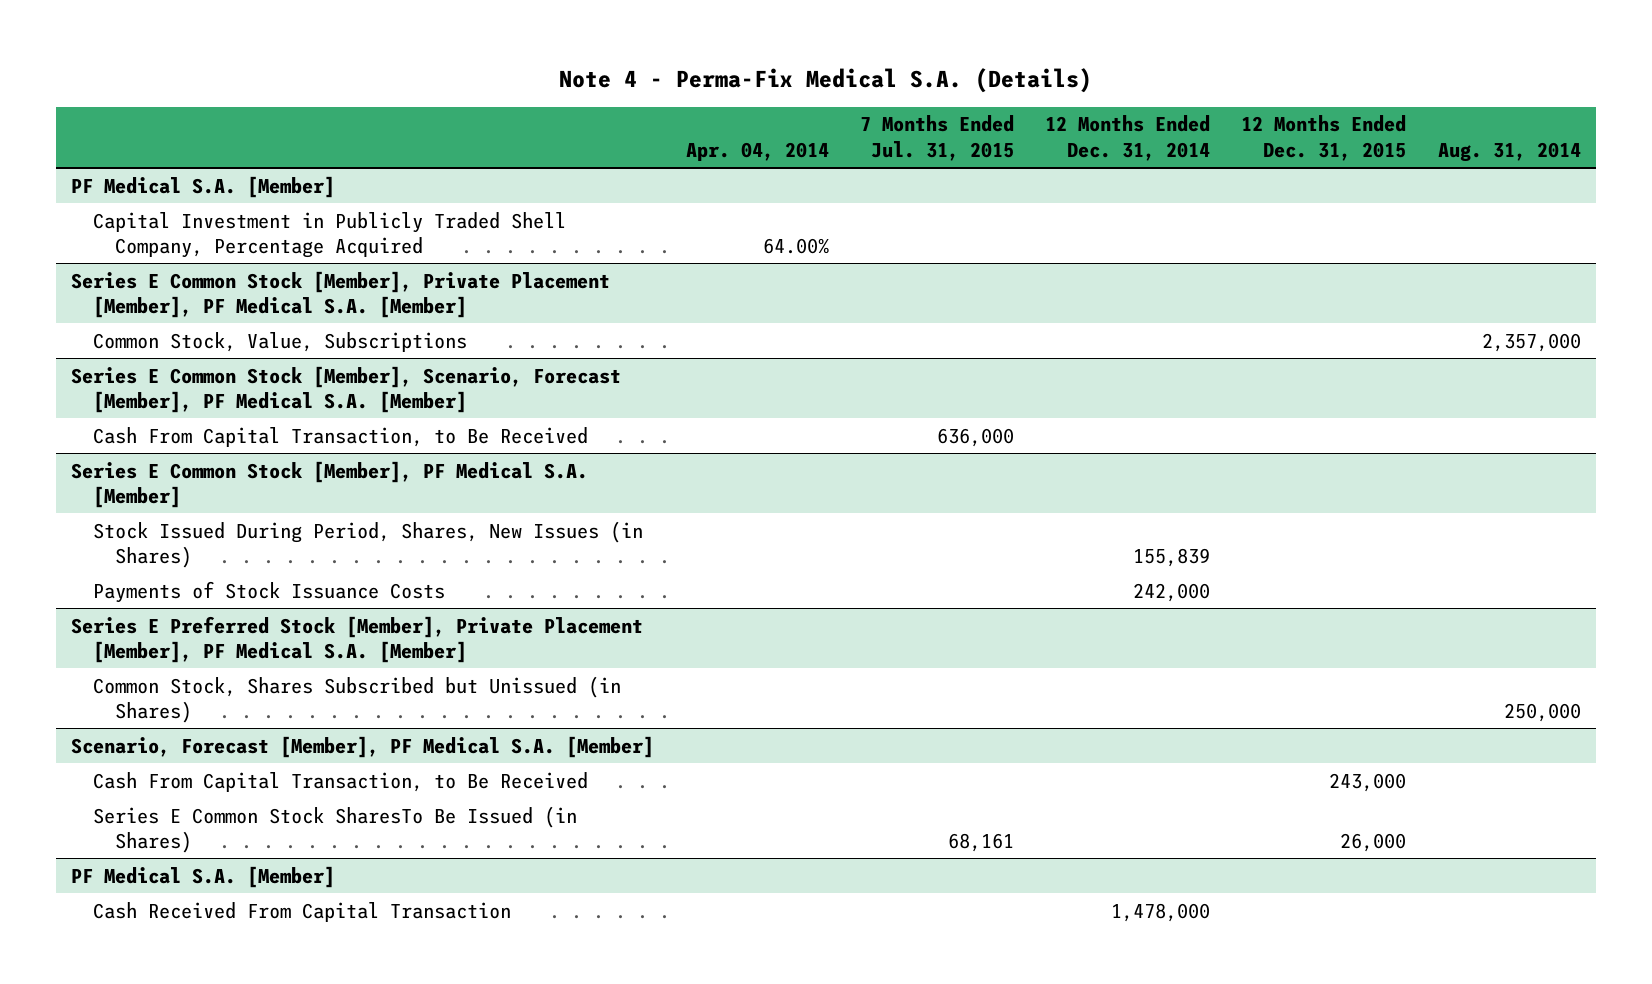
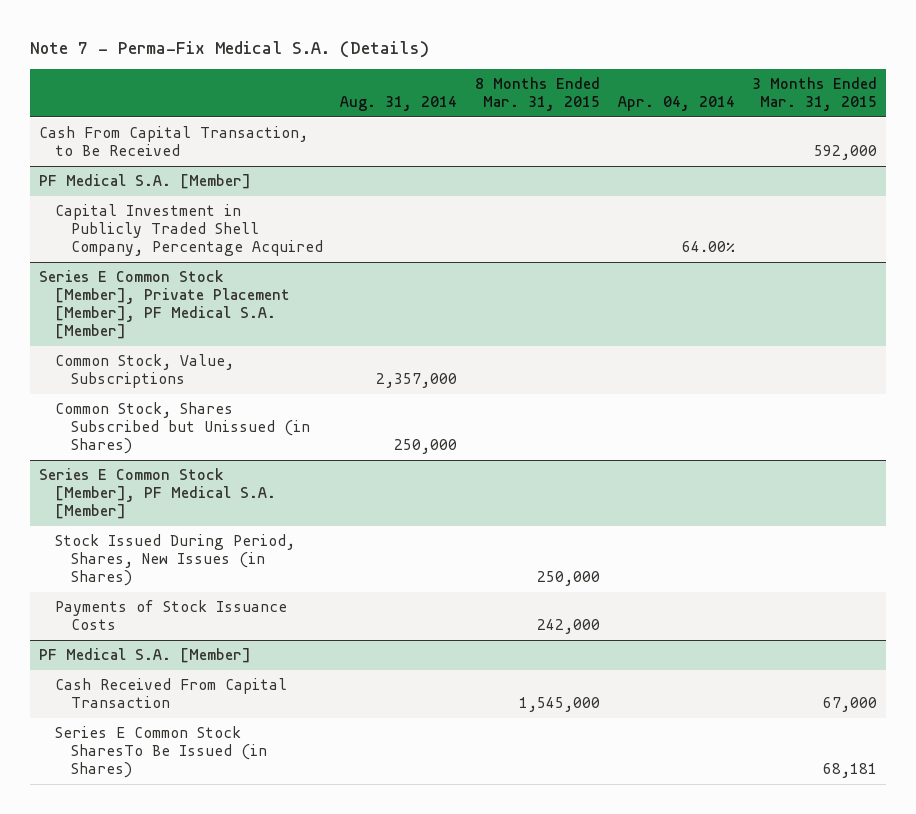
[559,67,1093,93] Note 4 - Perma-Fix Medical S.A. (Details) -> [30,40,430,58] Note 7 - Perma-Fix Medical S.A. (Details)
[859,115,1014,161] 7 Months Ended Jul. 31, 2015 -> none
[1045,115,1211,161] 12 Months Ended Dec. 31, 2014 -> none
[1241,115,1407,161] 12 Months Ended Dec. 31, 2015 -> none
none -> [474,77,600,112] 8 Months Ended Mar. 31, 2015
none -> [752,77,878,112] 3 Months Ended Mar. 31, 2015
none -> [38,126,308,157] Cash From Capital Transaction, to Be Received
[71,365,622,413] Series E Common Stock [Member], Scenario, Forecast [Member], PF Medical S.A. [Member] -> none
[93,426,589,447] Cash From Capital Transaction, to Be Received -> none
none -> [54,402,310,455] Common Stock, Shares Subscribed but Unissued (in Shares)
[71,615,644,663] Series E Preferred Stock [Member], Private Placement [Member], PF Medical S.A. [Member] -> none
[93,675,622,723] Common Stock, Shares Subscribed but Unissued (in Shares) -> none
[71,735,655,758] Scenario, Forecast [Member], PF Medical S.A. [Member] -> none
[93,771,589,792] Cash From Capital Transaction, to Be Received -> none
[93,805,578,853] Series E Common Stock SharesTo Be Issued (in Shares) -> none
none -> [54,726,267,779] Series E Common Stock SharesTo Be Issued (in Shares)

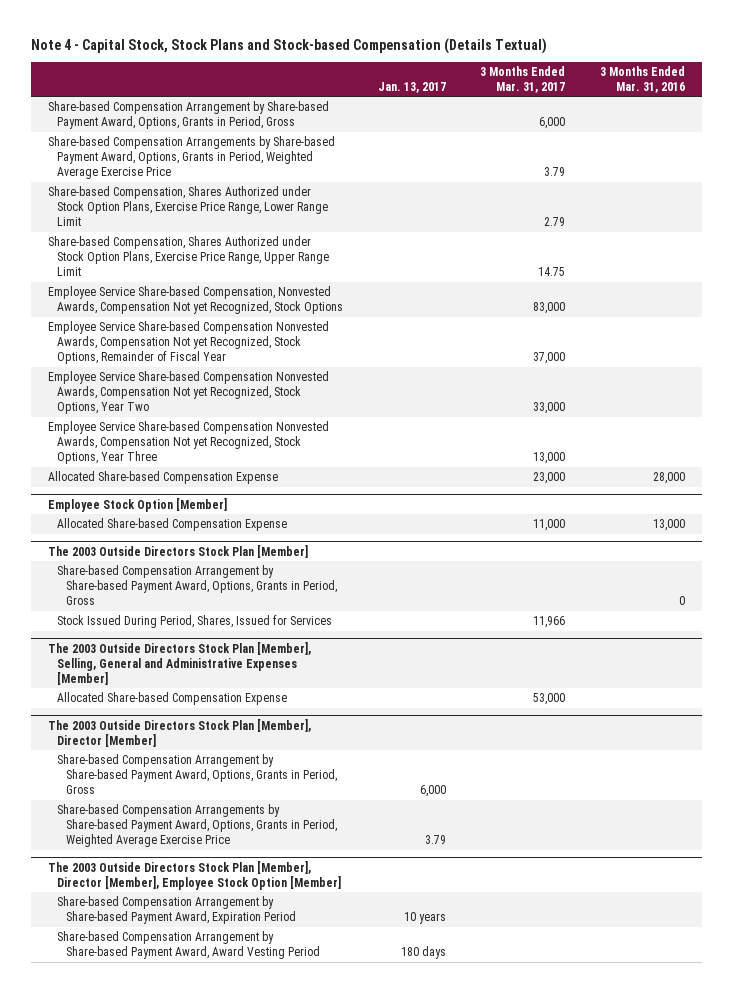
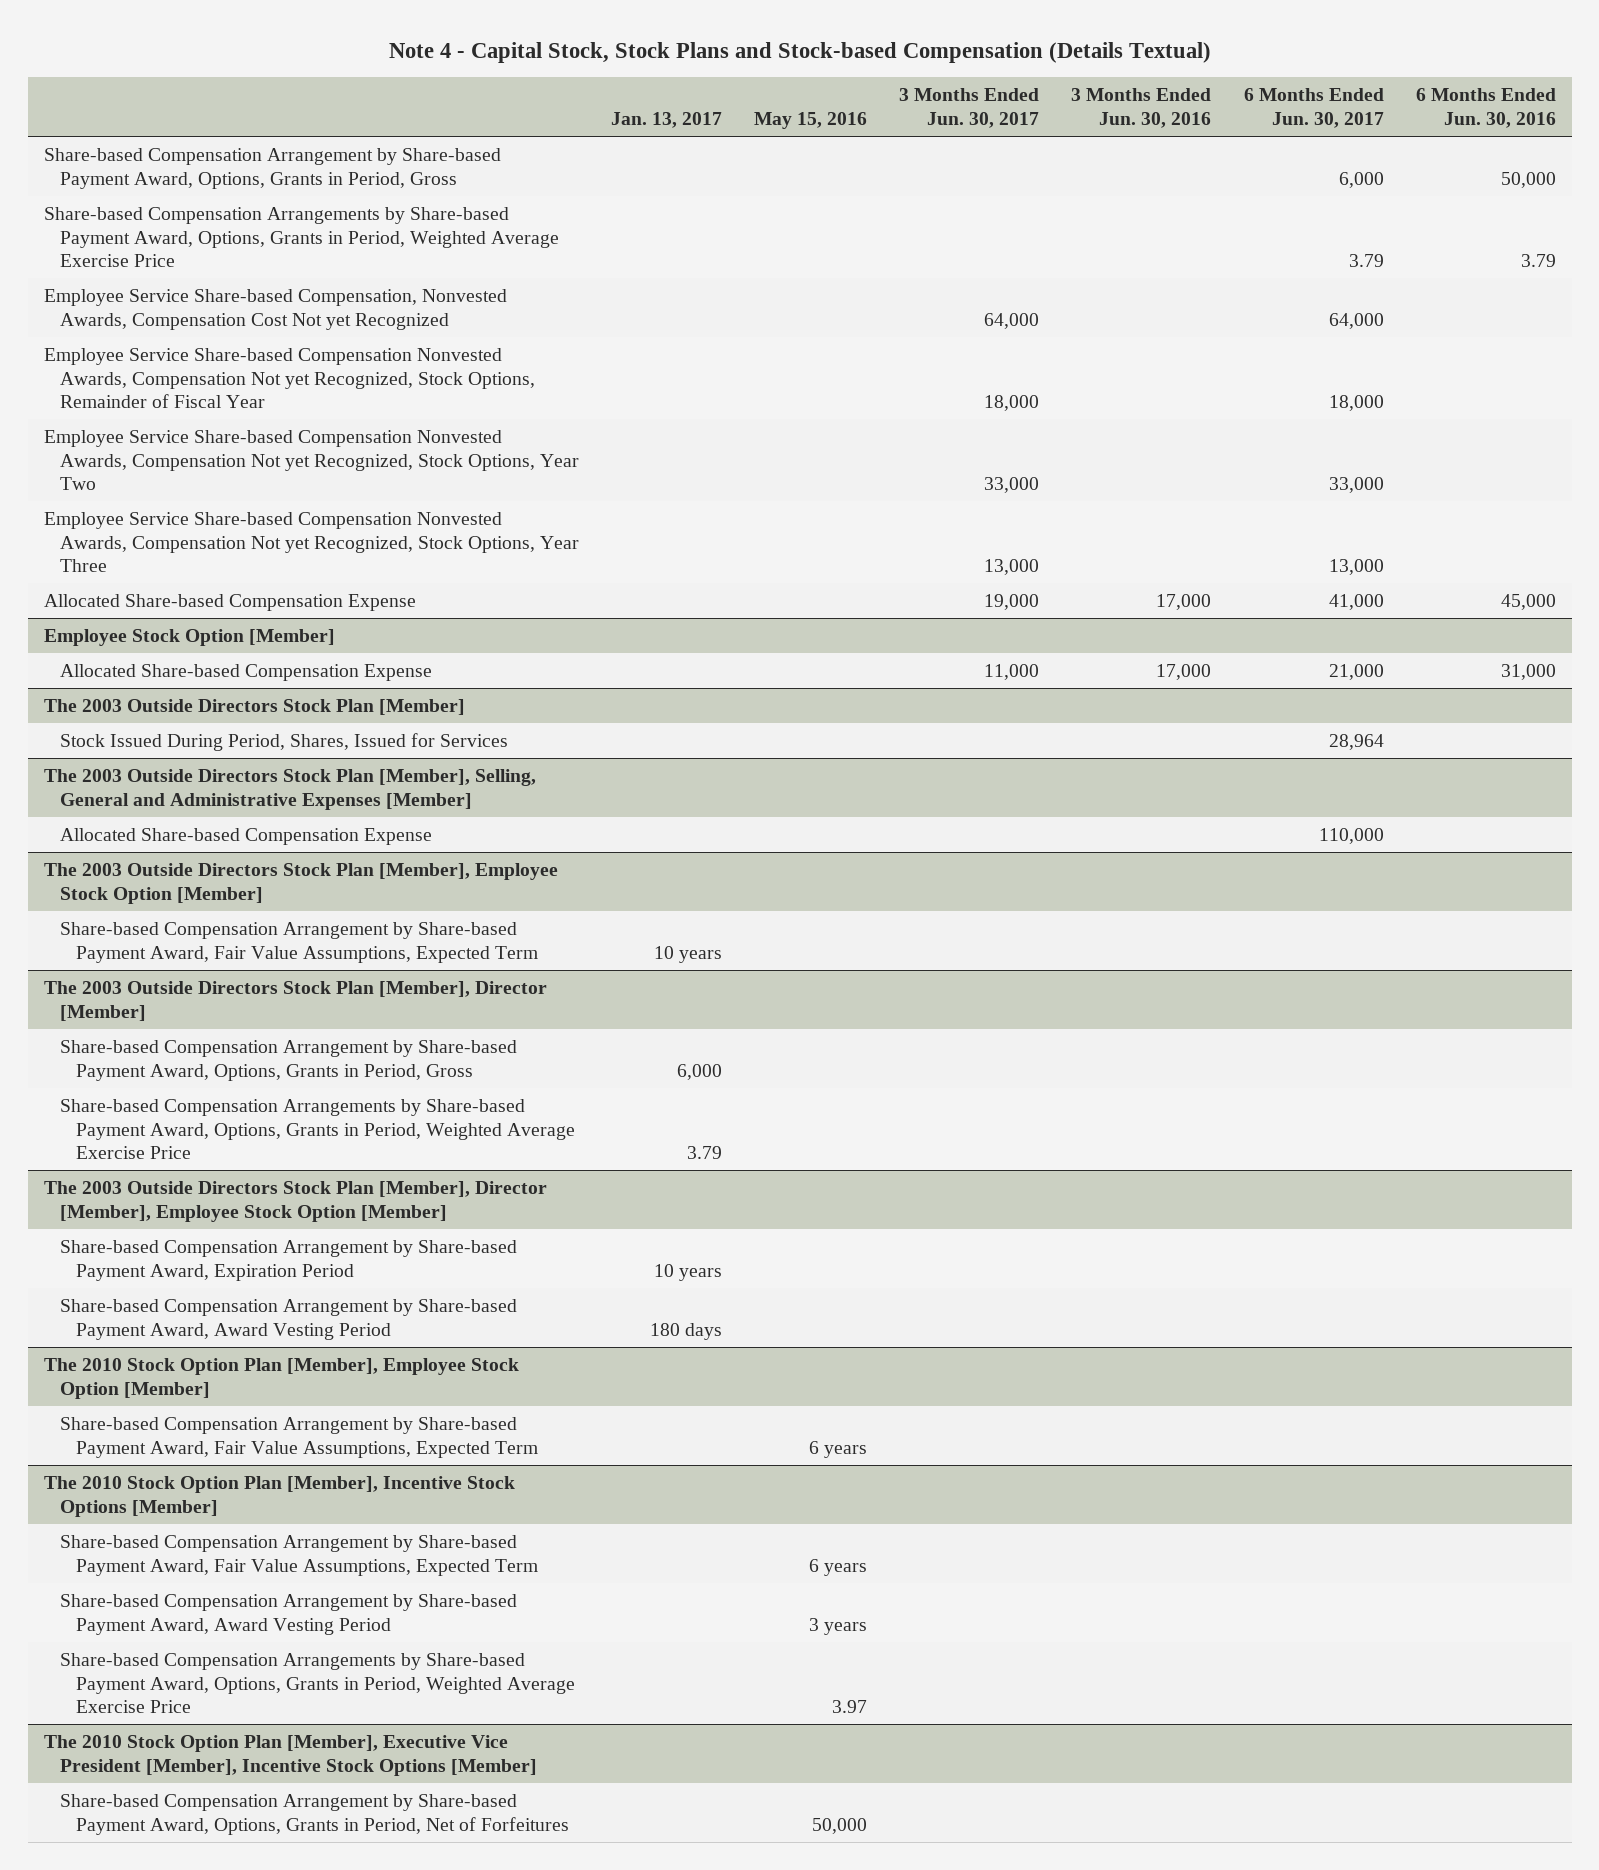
[480,65,566,93] 3 Months Ended Mar. 31, 2017 -> none
[599,65,685,93] 3 Months Ended Mar. 31, 2016 -> none
none -> [754,111,868,129] May 15, 2016
none -> [899,88,1040,128] 3 Months Ended Jun. 30, 2017
none -> [1071,88,1212,128] 3 Months Ended Jun. 30, 2016
none -> [1243,88,1384,128] 6 Months Ended Jun. 30, 2017
none -> [1415,88,1556,128] 6 Months Ended Jun. 30, 2016
[47,186,329,227] Share-based Compensation, Shares Authorized under Stock Option Plans, Exercise Price Range, Lower Range Limit -> none
[47,236,330,277] Share-based Compensation, Shares Authorized under Stock Option Plans, Exercise Price Range, Upper Range Limit -> none
[47,286,344,315] Employee Service Share-based Compensation, Nonvested Awards, Compensation Not yet Recognized, Stock Options -> [43,288,507,330] Employee Service Share-based Compensation, Nonvested Awards, Compensation Cost Not yet Recognized
[57,565,338,606] Share-based Compensation Arrangement by Share-based Payment Award, Options, Grants in Period, Gross -> none
none -> [43,862,558,904] The 2003 Outside Directors Stock Plan [Member], Employee Stock Option [Member]
none -> [60,921,539,963] Share-based Compensation Arrangement by Share-based Payment Award, Fair Value Assumptions, Expected Term
none -> [43,1357,519,1399] The 2010 Stock Option Plan [Member], Employee Stock Option [Member]
none -> [60,1416,539,1458] Share-based Compensation Arrangement by Share-based Payment Award, Fair Value Assumptions, Expected Term
none -> [43,1475,515,1517] The 2010 Stock Option Plan [Member], Incentive Stock Options [Member]
none -> [60,1534,539,1576] Share-based Compensation Arrangement by Share-based Payment Award, Fair Value Assumptions, Expected Term
none -> [60,1593,518,1635] Share-based Compensation Arrangement by Share-based Payment Award, Award Vesting Period
none -> [60,1652,576,1714] Share-based Compensation Arrangements by Share-based Payment Award, Options, Grants in Period, Weighted Average Exercise Price
none -> [43,1734,538,1776] The 2010 Stock Option Plan [Member], Executive Vice President [Member], Incentive Stock Options [Member]
none -> [60,1793,570,1835] Share-based Compensation Arrangement by Share-based Payment Award, Options, Grants in Period, Net of Forfeitures

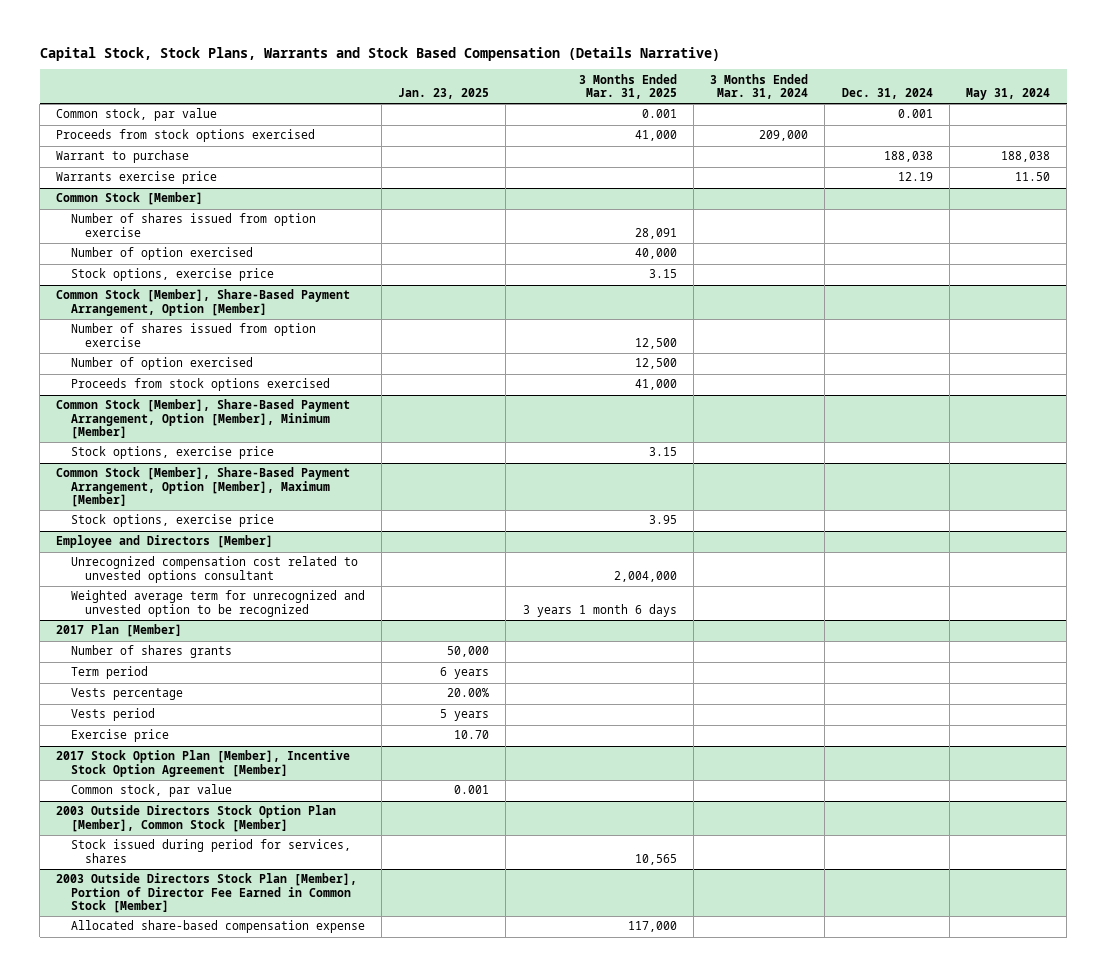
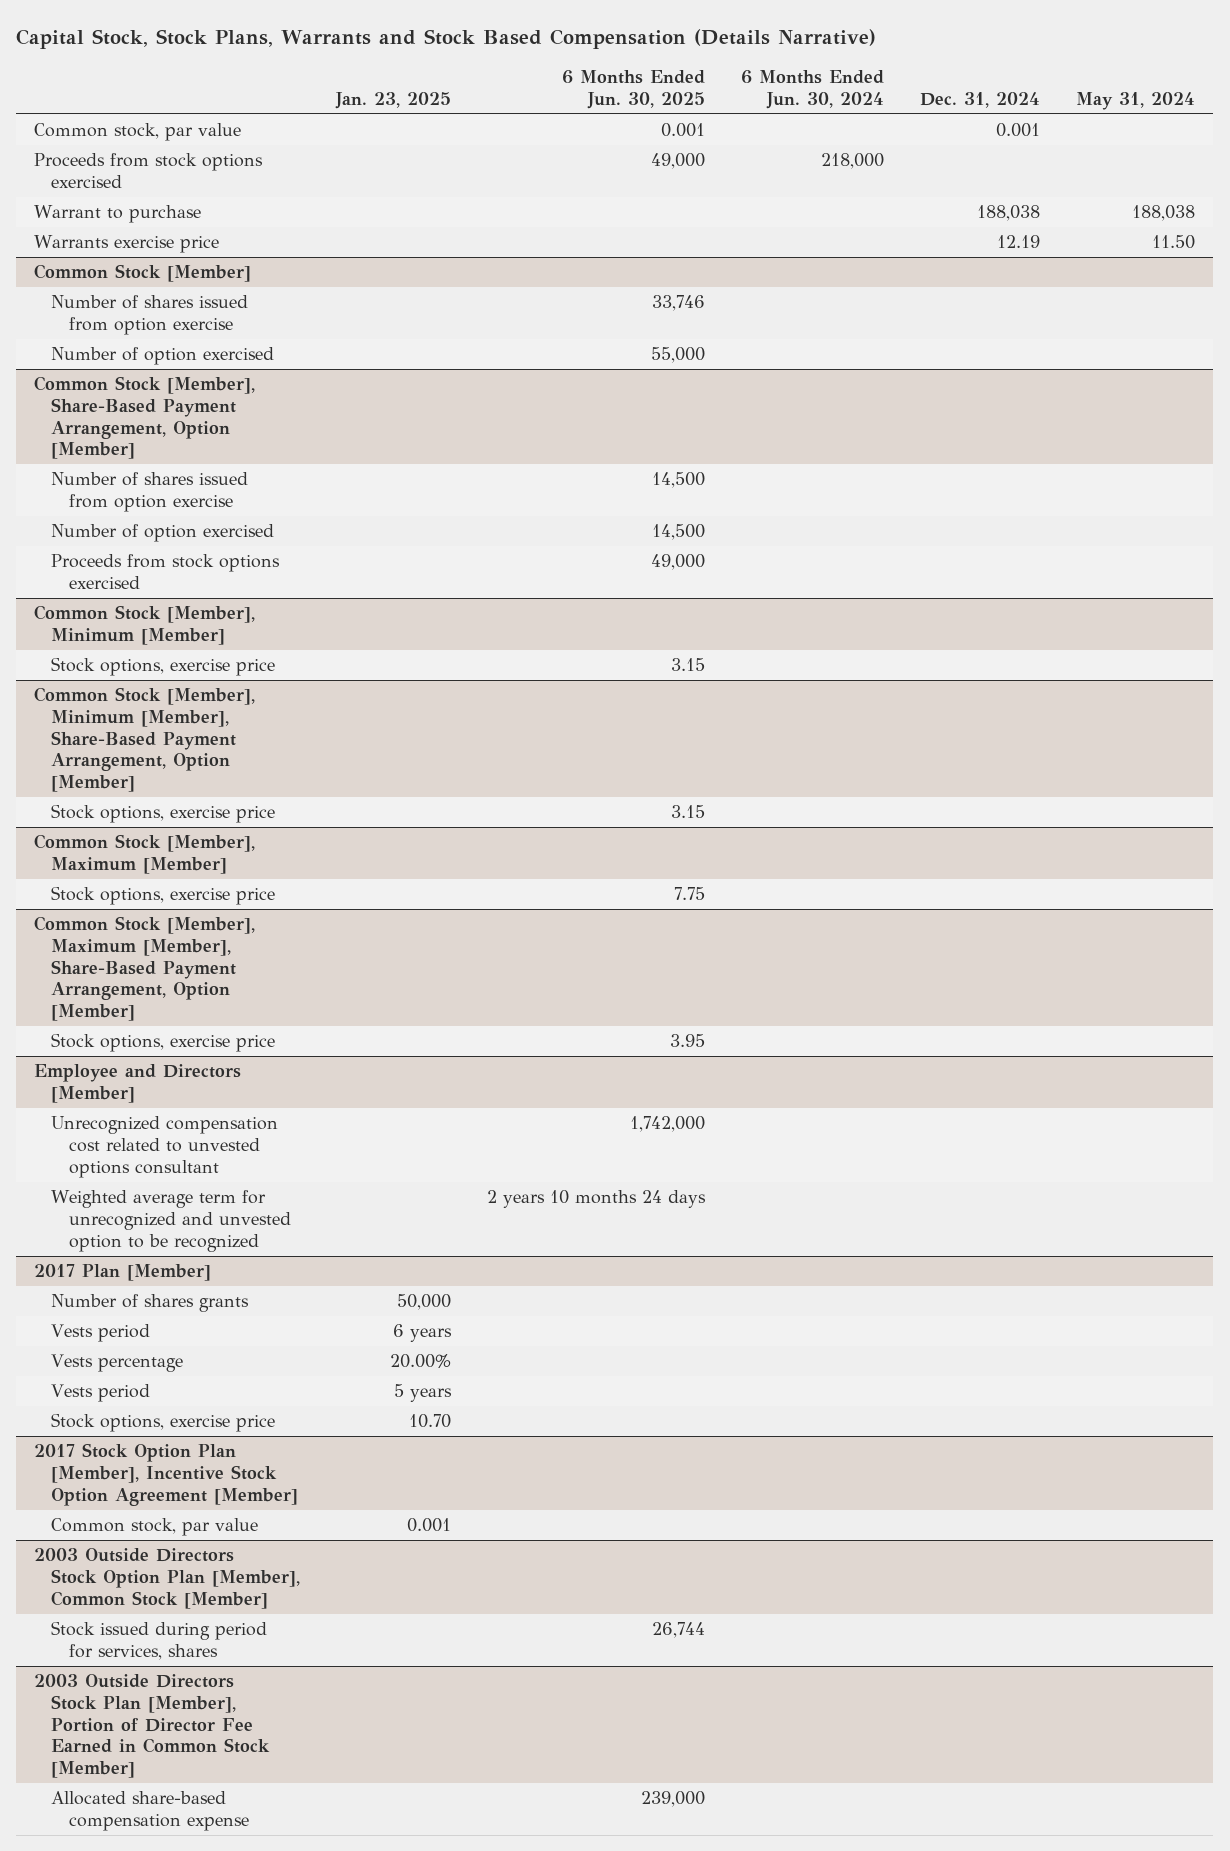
[578,73,677,99] 3 Months Ended Mar. 31, 2025 -> none
[710,73,809,99] 3 Months Ended Mar. 31, 2024 -> none
none -> [562,69,706,109] 6 Months Ended Jun. 30, 2025
none -> [741,69,885,109] 6 Months Ended Jun. 30, 2024
[70,268,274,282] Stock options, exercise price -> none
none -> [34,605,256,645] Common Stock [Member], Minimum [Member]
none -> [51,657,276,677] Stock options, exercise price
[56,399,351,440] Common Stock [Member], Share-Based Payment Arrangement, Option [Member], Minimum [Member] -> [34,687,256,792] Common Stock [Member], Minimum [Member], Share-Based Payment Arrangement, Option [Member]
none -> [34,834,256,874] Common Stock [Member], Maximum [Member]
none -> [51,886,276,906] Stock options, exercise price
[56,467,351,508] Common Stock [Member], Share-Based Payment Arrangement, Option [Member], Maximum [Member] -> [34,916,256,1021] Common Stock [Member], Maximum [Member], Share-Based Payment Arrangement, Option [Member]
[70,666,148,680] Term period -> [51,1324,151,1343] Vests period
[70,729,169,743] Exercise price -> [51,1413,276,1433] Stock options, exercise price

